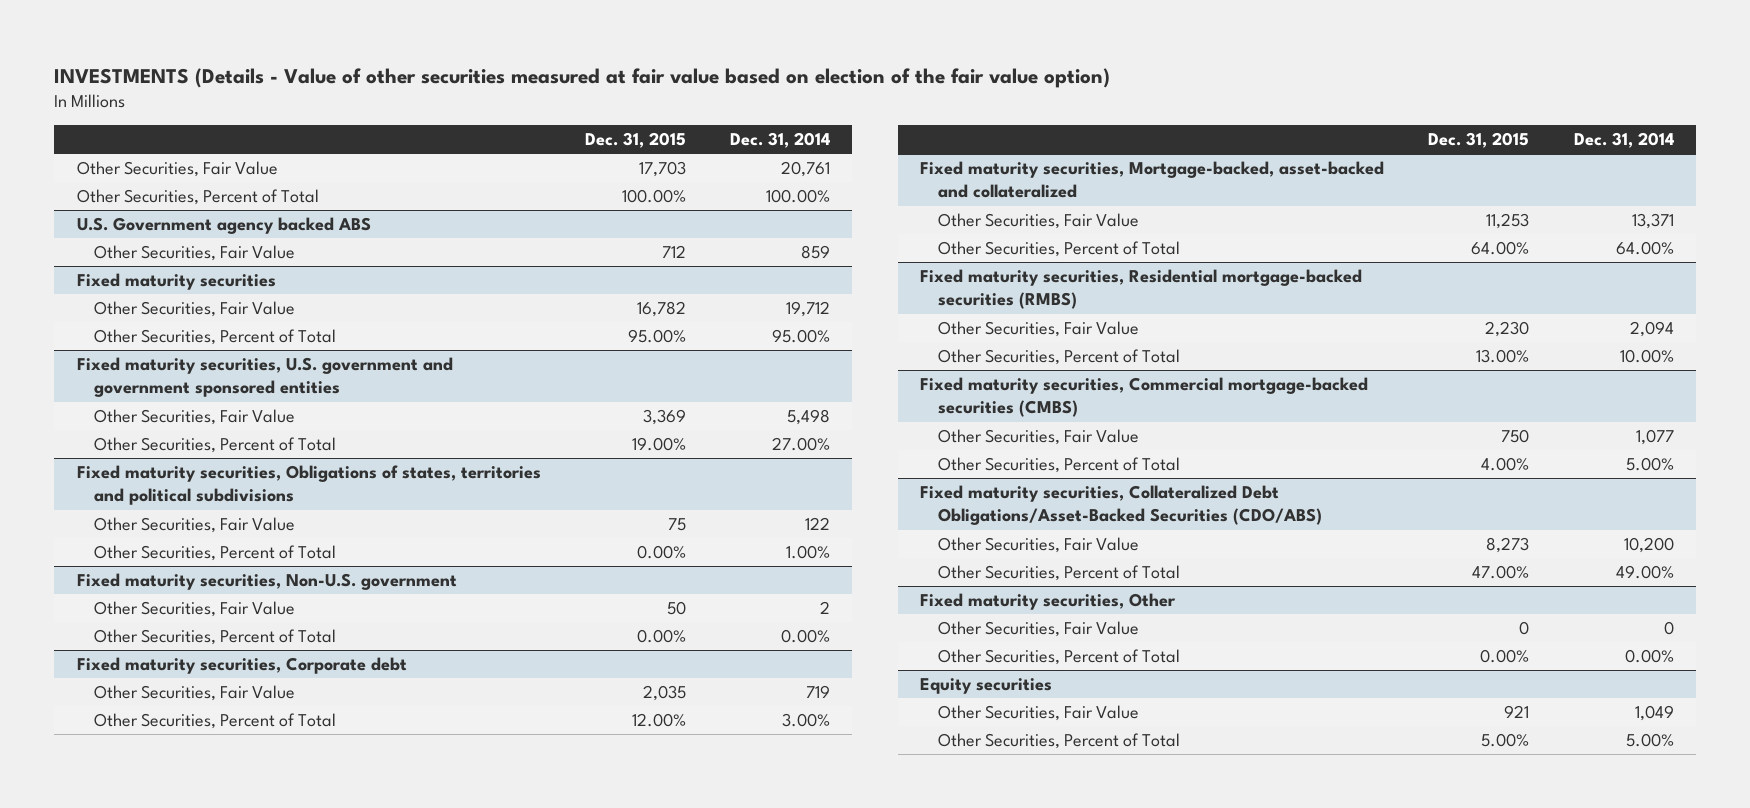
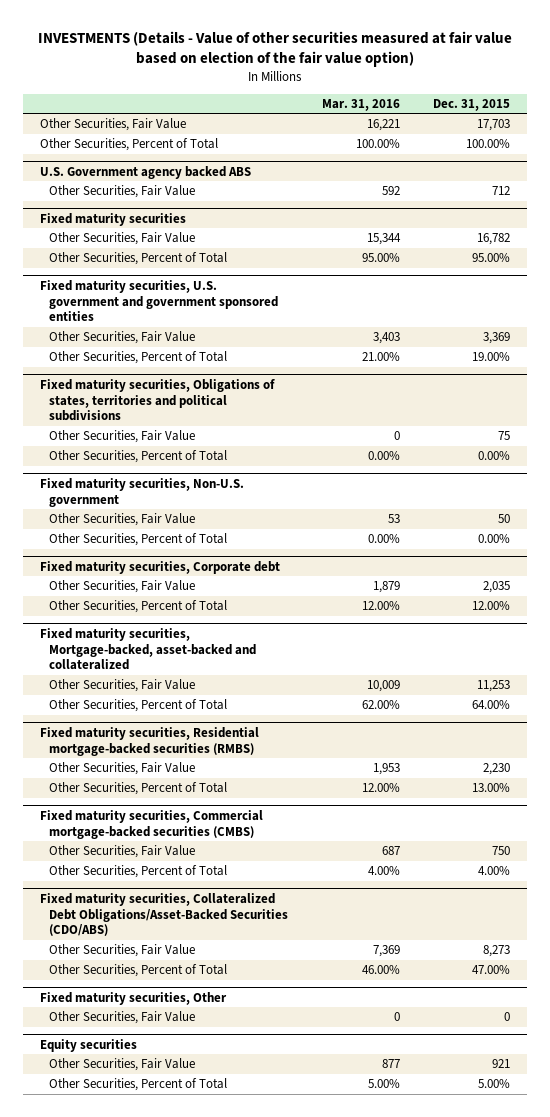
[730,132,831,149] Dec. 31, 2014 -> none
none -> [321,98,400,111] Mar. 31, 2016
[937,649,1180,666] Other Securities, Percent of Total -> none

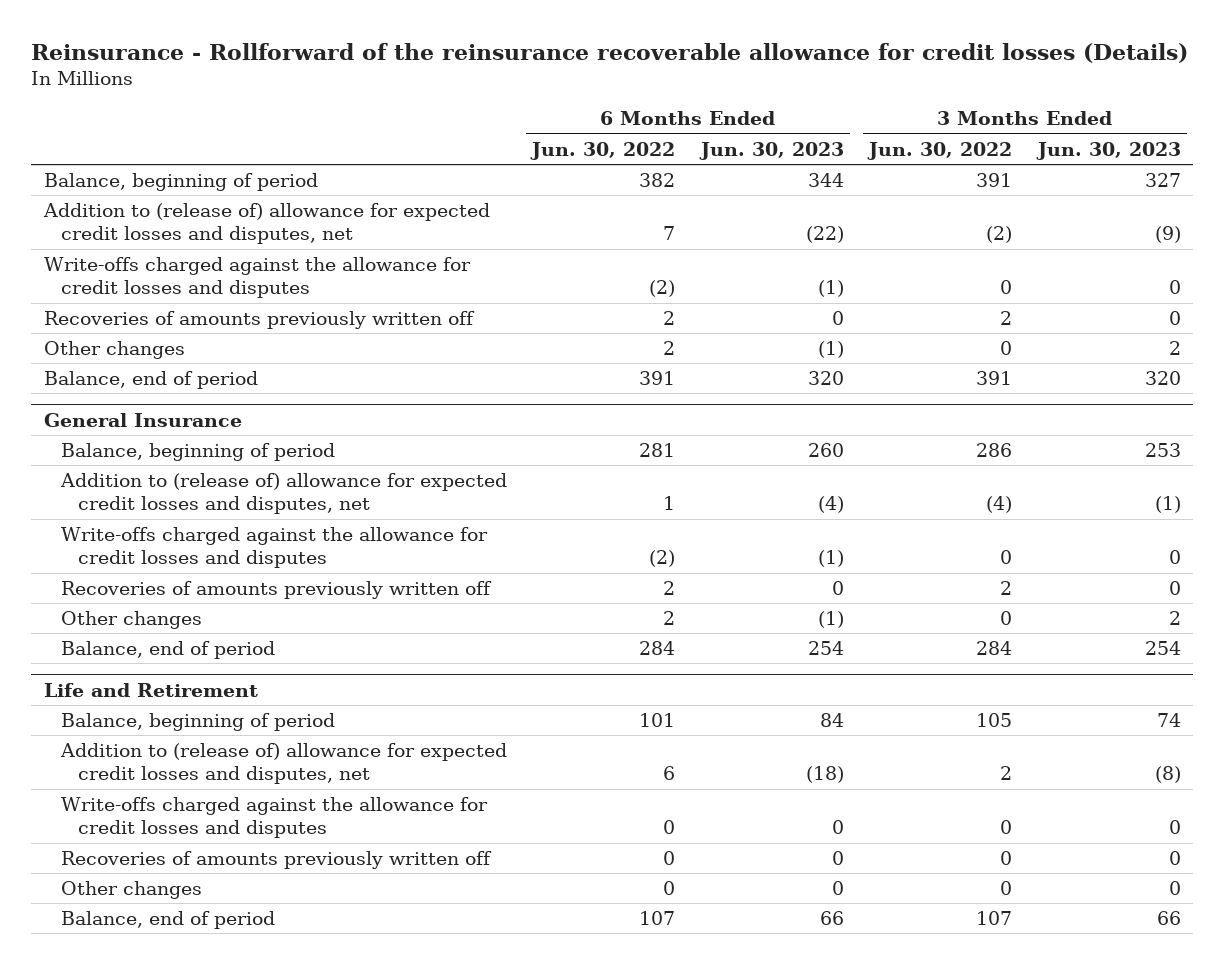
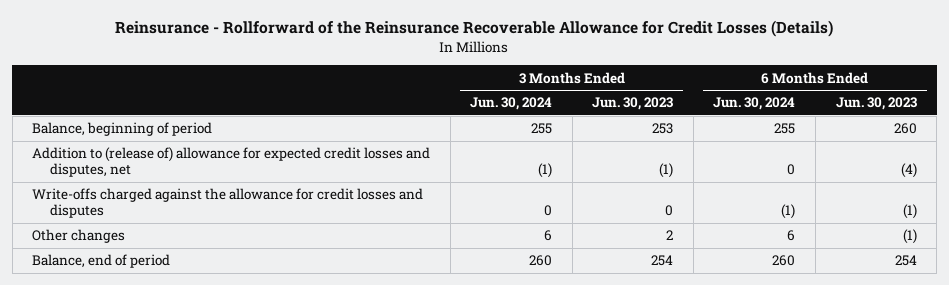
[31,42,1189,63] Reinsurance - Rollforward of the reinsurance recoverable allowance for credit losses (Details) -> [115,20,834,38] Reinsurance - Rollforward of the Reinsurance Recoverable Allowance for Credit Losses (Details)
[530,141,676,160] Jun. 30, 2022 -> none
[867,141,1013,160] Jun. 30, 2022 -> none
none -> [470,97,553,111] Jun. 30, 2024
none -> [713,97,796,111] Jun. 30, 2024
[43,172,318,191] Balance, beginning of period -> none
[42,202,490,245] Addition to (release of) allowance for expected credit losses and disputes, net -> none
[43,256,471,299] Write-offs charged against the allowance for credit losses and disputes -> none
[43,310,475,329] Recoveries of amounts previously written off -> none
[43,340,185,359] Other changes -> none
[43,370,258,389] Balance, end of period -> none
[43,412,242,427] General Insurance -> none
[60,580,492,599] Recoveries of amounts previously written off -> none
[43,682,258,697] Life and Retirement -> none
[60,712,335,731] Balance, beginning of period -> none
[59,742,507,785] Addition to (release of) allowance for expected credit losses and disputes, net -> none
[60,796,488,839] Write-offs charged against the allowance for credit losses and disputes -> none
[60,850,492,869] Recoveries of amounts previously written off -> none
[60,880,202,899] Other changes -> none
[60,910,275,929] Balance, end of period -> none

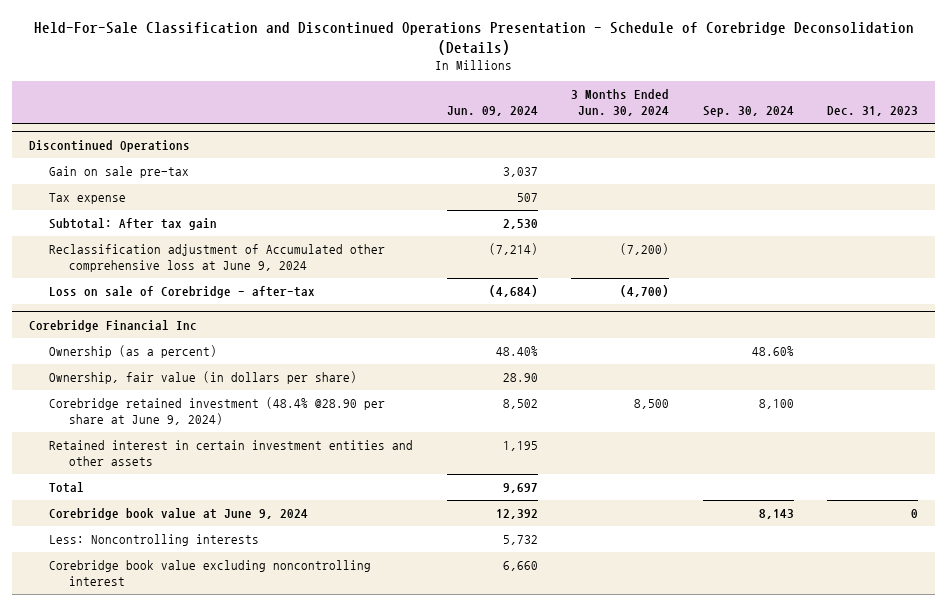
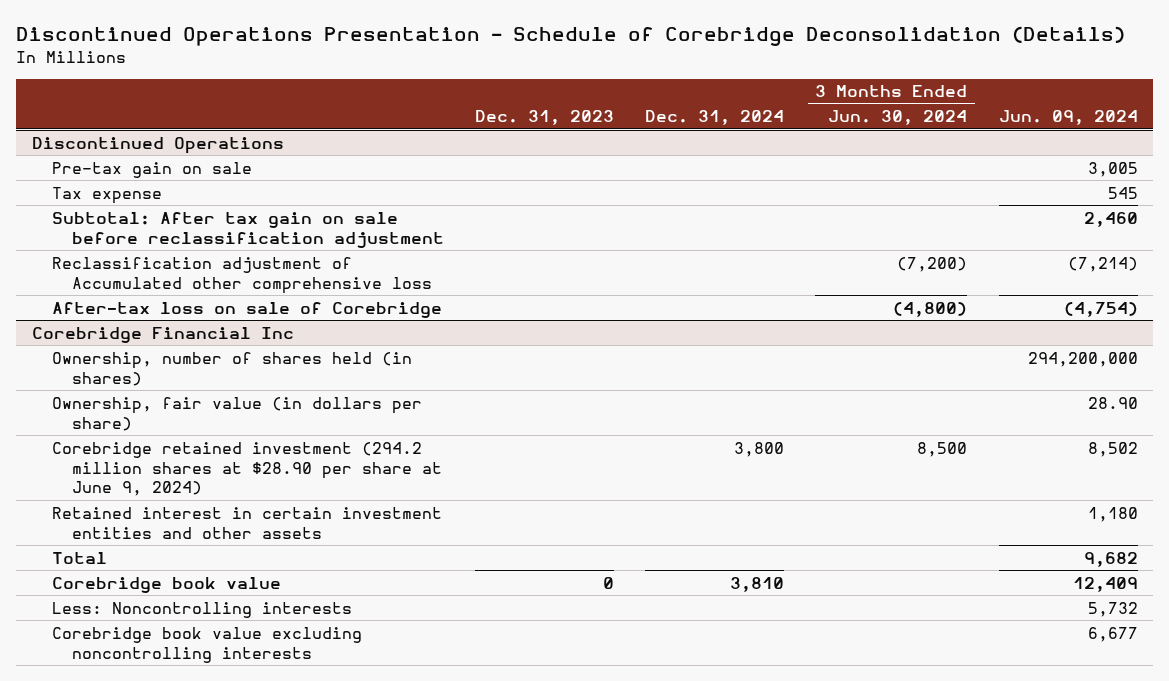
[33,22,914,55] Held-For-Sale Classification and Discontinued Operations Presentation - Schedule of Corebridge Deconsolidation (Details) -> [16,26,1126,47] Discontinued Operations Presentation - Schedule of Corebridge Deconsolidation (Details)
[702,106,794,118] Sep. 30, 2024 -> none
none -> [645,110,785,126] Dec. 31, 2024
[49,165,190,178] Gain on sale pre-tax -> [51,161,252,178] Pre-tax gain on sale
[502,166,538,177] 3,037 -> [1087,161,1138,177] 3,005
[516,192,538,202] 507 -> [1107,186,1138,199] 545
[49,217,218,230] Subtotal: After tax gain -> [51,211,445,248] Subtotal: After tax gain on sale before reclassification adjustment
[502,218,538,229] 2,530 -> [1083,211,1138,227] 2,460
[49,243,386,272] Reclassification adjustment of Accumulated other comprehensive loss at June 9, 2024 -> [51,256,433,294] Reclassification adjustment of Accumulated other comprehensive loss
[49,285,316,298] Loss on sale of Corebridge - after-tax -> [51,301,442,318] After-tax loss on sale of Corebridge
[488,284,538,297] (4,684) -> [1063,301,1138,317] (4,754)
[620,284,670,297] (4,700) -> [893,301,968,317] (4,800)
[49,344,218,358] Ownership (as a percent) -> none
none -> [51,351,412,386] Ownership, number of shares held (in shares)
[49,396,386,425] Corebridge retained investment (48.4% @28.90 per share at June 9, 2024) -> [51,441,443,497] Corebridge retained investment (294.2 million shares at $28.90 per share at June 9, 2024)
[502,440,538,451] 1,195 -> [1087,506,1138,522] 1,180
[502,482,538,493] 9,697 -> [1083,551,1138,567] 9,682
[49,507,309,520] Corebridge book value at June 9, 2024 -> [51,576,281,593] Corebridge book value
[495,508,538,519] 12,392 -> [1072,576,1138,592] 12,409
[49,559,372,586] Corebridge book value excluding noncontrolling interest -> [51,626,362,663] Corebridge book value excluding noncontrolling interests
[502,560,538,571] 6,660 -> [1087,626,1138,642] 6,677

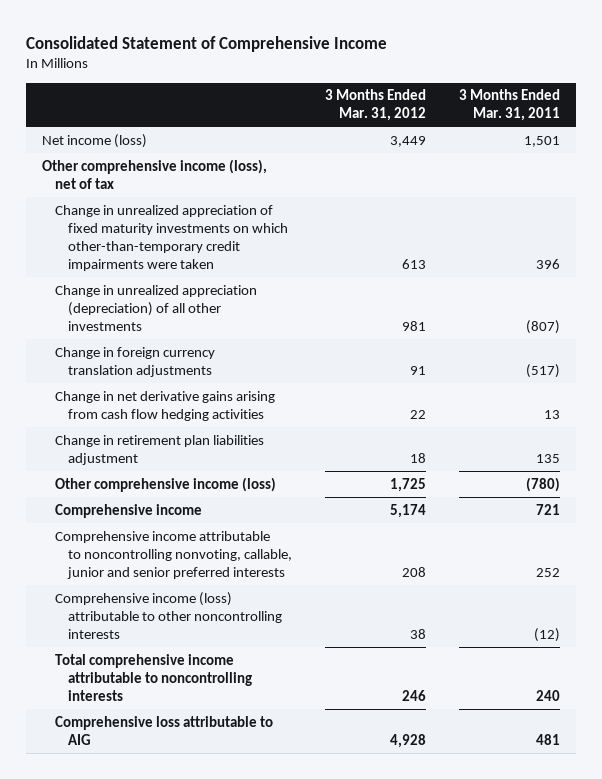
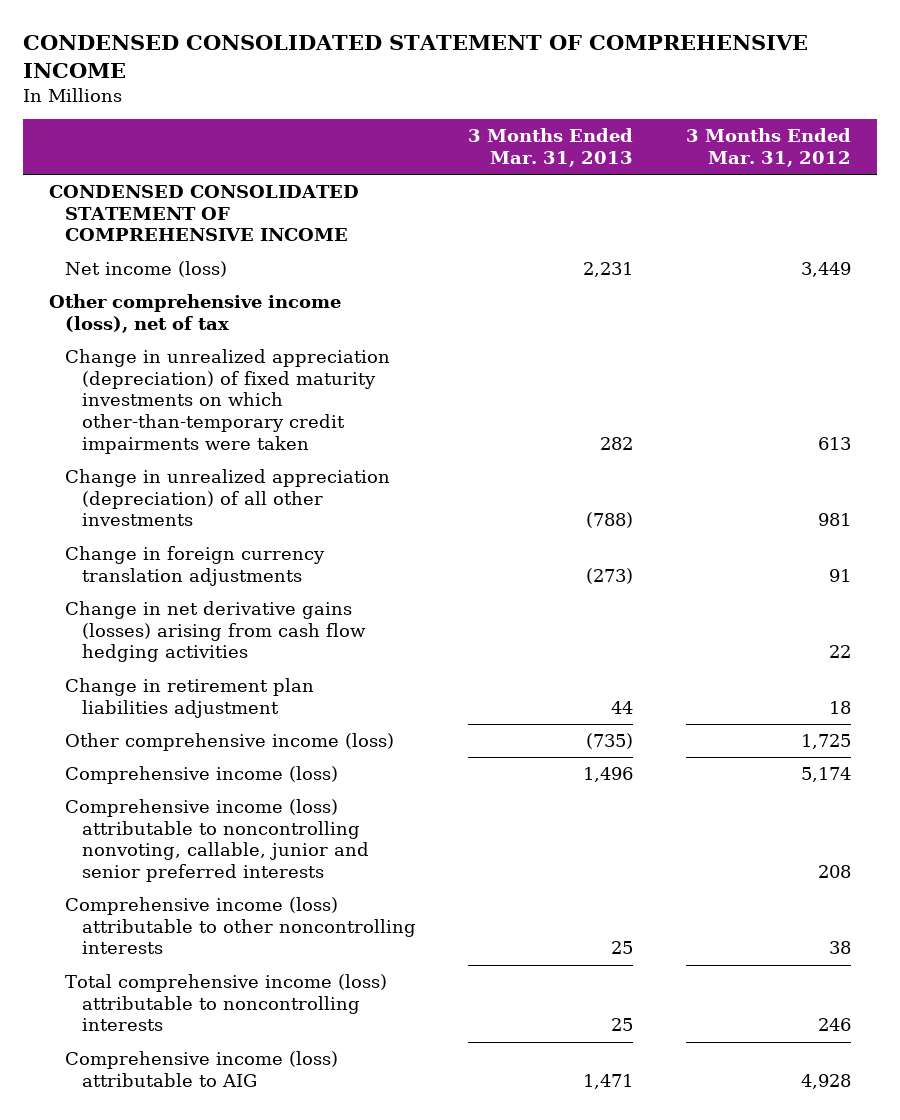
[25,35,387,52] Consolidated Statement of Comprehensive Income -> [22,35,808,78] CONDENSED CONSOLIDATED STATEMENT OF COMPREHENSIVE INCOME
[458,89,560,122] 3 Months Ended Mar. 31, 2011 -> none
none -> [468,128,634,168] 3 Months Ended Mar. 31, 2013
none -> [49,185,360,242] CONDENSED CONSOLIDATED STATEMENT OF COMPREHENSIVE INCOME
[55,204,289,271] Change in unrealized appreciation of fixed maturity investments on which other-than-temporary credit impairments were taken -> [65,349,391,454] Change in unrealized appreciation (depreciation) of fixed maturity investments on which other-than-temporary credit impairments were taken
[55,390,276,421] Change in net derivative gains arising from cash flow hedging activities -> [65,601,366,663] Change in net derivative gains (losses) arising from cash flow hedging activities
[55,503,203,518] Comprehensive income -> [65,766,339,785] Comprehensive income (loss)
[55,530,293,579] Comprehensive income attributable to noncontrolling nonvoting, callable, junior and senior preferred interests -> [65,799,369,883] Comprehensive income (loss) attributable to noncontrolling nonvoting, callable, junior and senior preferred interests
[55,653,253,701] Total comprehensive income attributable to noncontrolling interests -> [65,974,388,1032] Total comprehensive income (loss) attributable to noncontrolling interests
[55,715,274,745] Comprehensive loss attributable to AIG -> [65,1051,339,1087] Comprehensive income (loss) attributable to AIG

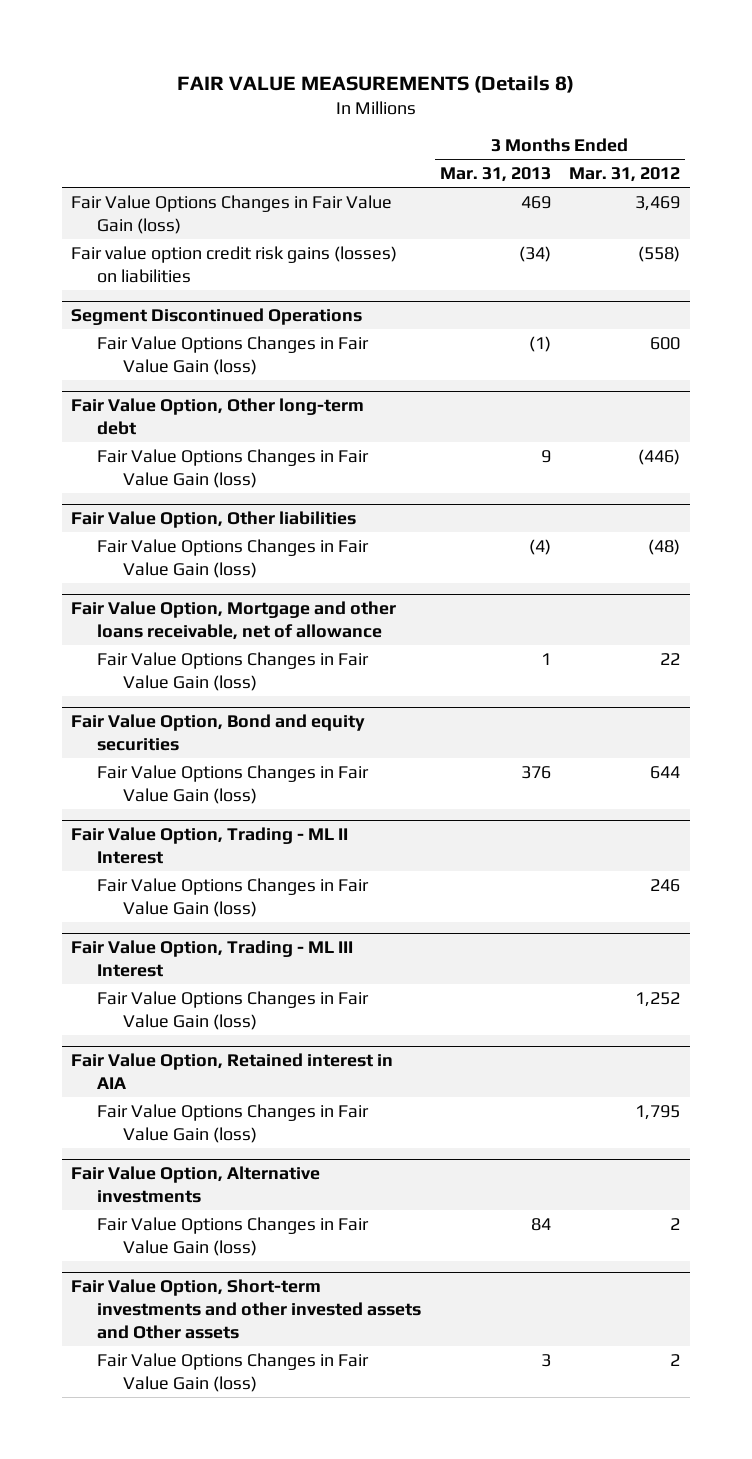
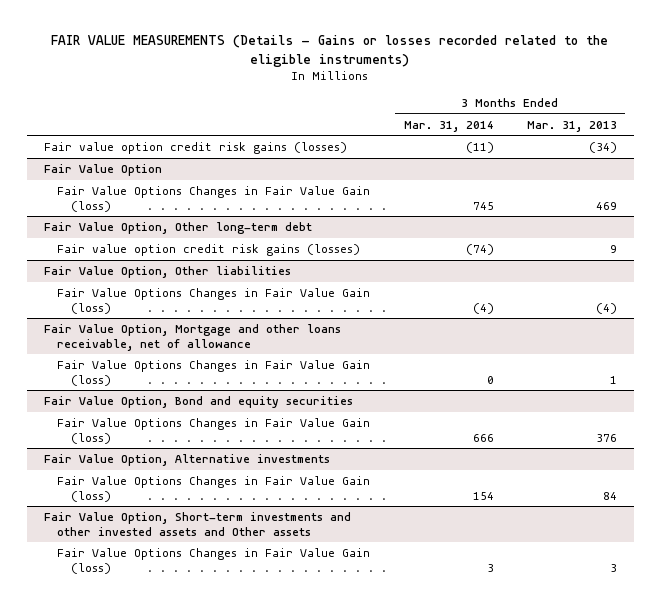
[176,74,574,93] FAIR VALUE MEASUREMENTS (Details 8) -> [51,35,609,68] FAIR VALUE MEASUREMENTS (Details - Gains or losses recorded related to the eligible instruments)
[569,167,681,183] Mar. 31, 2012 -> none
none -> [403,120,494,132] Mar. 31, 2014
none -> [43,141,347,154] Fair value option credit risk gains (losses)
none -> [43,163,162,176] Fair Value Option
[71,245,398,283] Fair value option credit risk gains (losses) on liabilities -> none
[71,308,363,326] Segment Discontinued Operations -> none
[97,335,370,375] Fair Value Options Changes in Fair Value Gain (loss) -> none
[97,448,370,488] Fair Value Options Changes in Fair Value Gain (loss) -> [57,243,361,256] Fair value option credit risk gains (losses)
[71,827,349,864] Fair Value Option, Trading - ML II Interest -> none
[97,877,370,917] Fair Value Options Changes in Fair Value Gain (loss) -> none
[71,940,354,977] Fair Value Option, Trading - ML III Interest -> none
[97,990,370,1030] Fair Value Options Changes in Fair Value Gain (loss) -> none
[71,1053,394,1089] Fair Value Option, Retained interest in AIA -> none
[97,1103,370,1143] Fair Value Options Changes in Fair Value Gain (loss) -> none

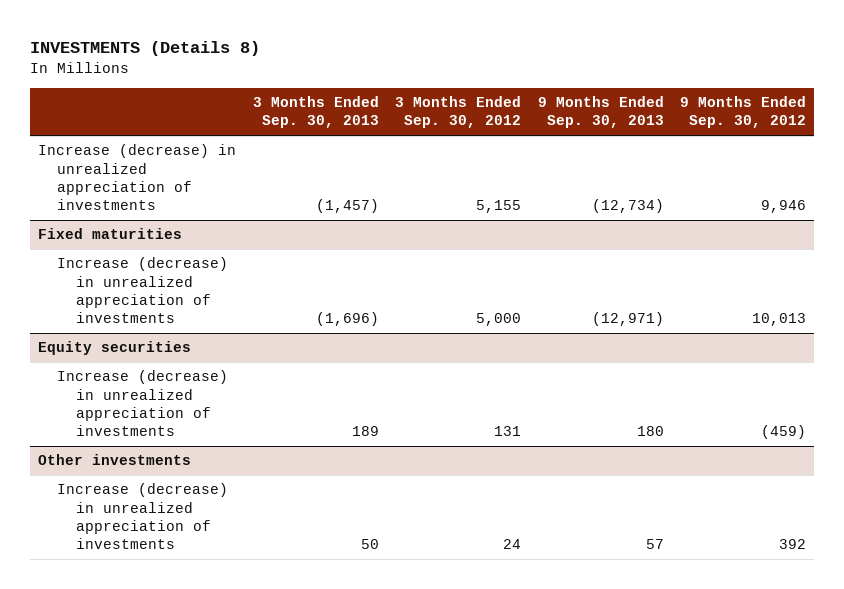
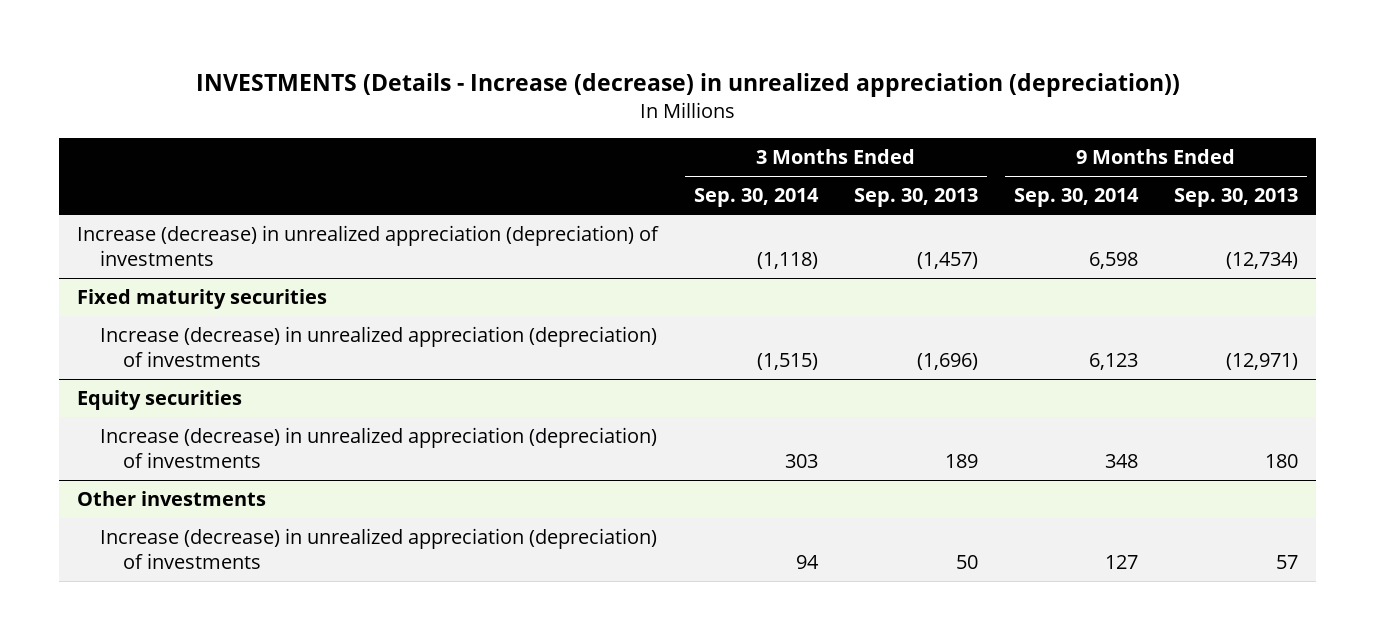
[30,40,261,56] INVESTMENTS (Details 8) -> [195,72,1180,97] INVESTMENTS (Details - Increase (decrease) in unrealized appreciation (depreciation))
[395,96,522,129] 3 Months Ended Sep. 30, 2012 -> none
[679,96,806,129] 9 Months Ended Sep. 30, 2012 -> none
none -> [694,188,820,208] Sep. 30, 2014
none -> [1014,188,1140,208] Sep. 30, 2014
[38,228,183,240] Fixed maturities -> none
[38,144,237,211] Increase (decrease) in unrealized appreciation of investments -> [77,225,660,266] Increase (decrease) in unrealized appreciation (depreciation) of investments
none -> [77,289,328,310] Fixed maturity securities
[57,257,229,324] Increase (decrease) in unrealized appreciation of investments -> [99,326,657,367] Increase (decrease) in unrealized appreciation (depreciation) of investments
[57,370,229,437] Increase (decrease) in unrealized appreciation of investments -> [99,427,657,468] Increase (decrease) in unrealized appreciation (depreciation) of investments
[57,483,229,550] Increase (decrease) in unrealized appreciation of investments -> [99,528,657,569] Increase (decrease) in unrealized appreciation (depreciation) of investments

